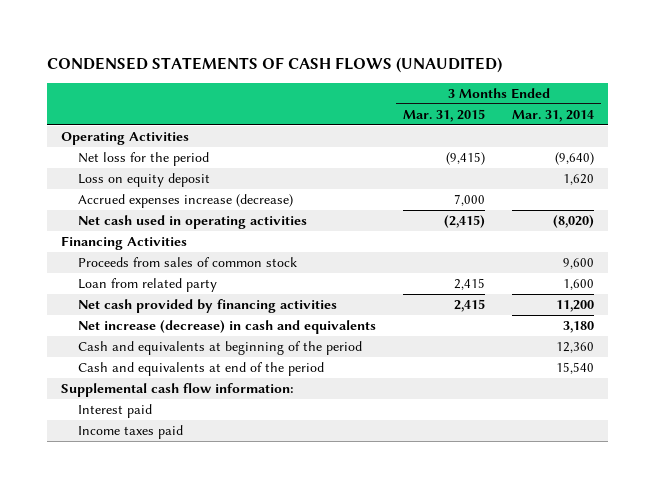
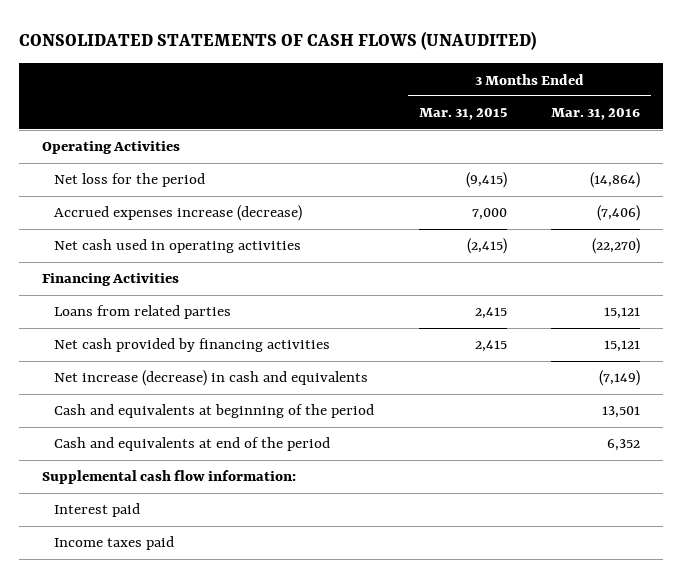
[47,56,503,73] CONDENSED STATEMENTS OF CASH FLOWS (UNAUDITED) -> [19,31,537,51] CONSOLIDATED STATEMENTS OF CASH FLOWS (UNAUDITED)
[512,109,595,122] Mar. 31, 2014 -> none
none -> [551,108,641,121] Mar. 31, 2016
[77,173,210,188] Loss on equity deposit -> none
[77,257,297,268] Proceeds from sales of common stock -> none
[77,278,217,293] Loan from related party -> [54,305,232,320] Loans from related parties

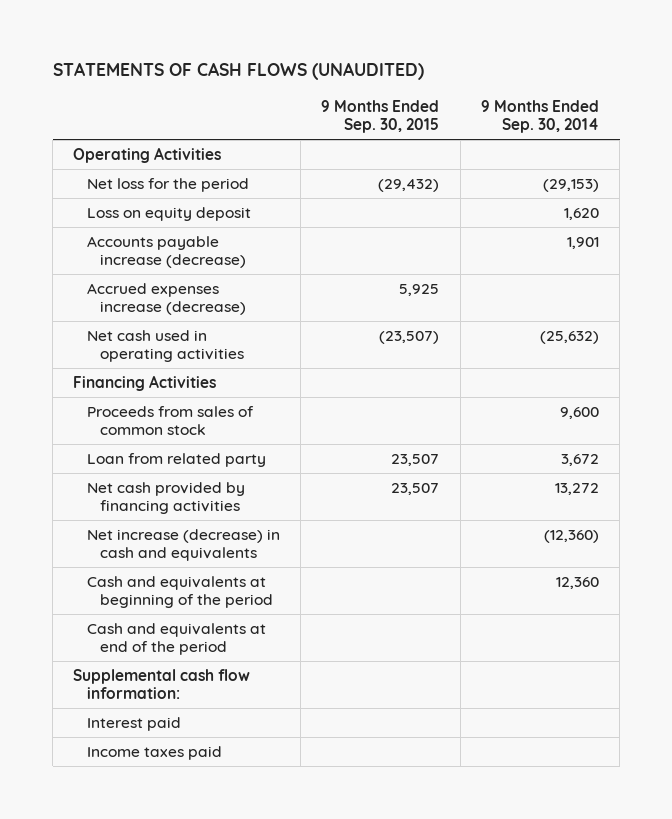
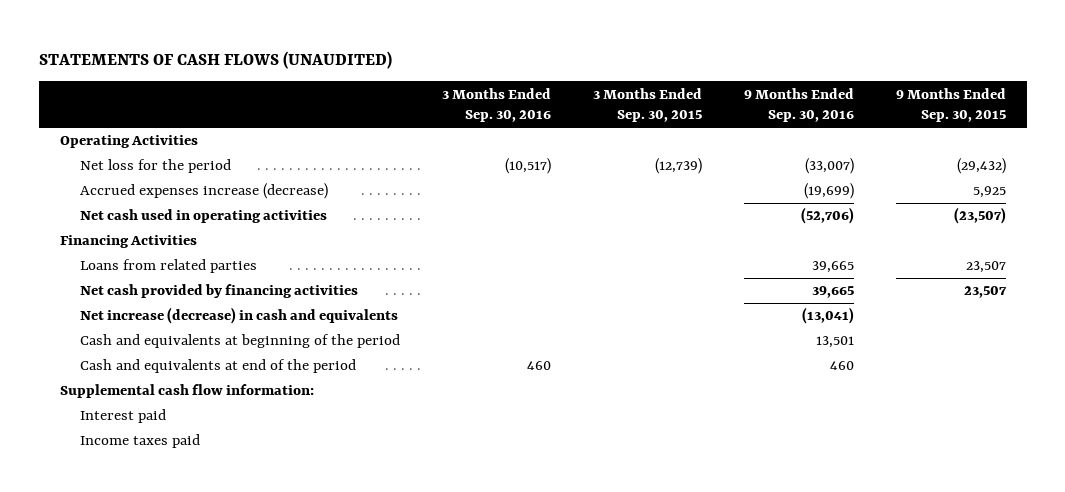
[480,99,599,133] 9 Months Ended Sep. 30, 2014 -> none
none -> [442,87,552,123] 3 Months Ended Sep. 30, 2016
none -> [593,87,703,123] 3 Months Ended Sep. 30, 2015
none -> [743,87,854,123] 9 Months Ended Sep. 30, 2016
[86,207,251,222] Loss on equity deposit -> none
[86,236,246,268] Accounts payable increase (decrease) -> none
[86,406,254,435] Proceeds from sales of common stock -> none
[86,453,266,468] Loan from related party -> [80,259,258,274] Loans from related parties

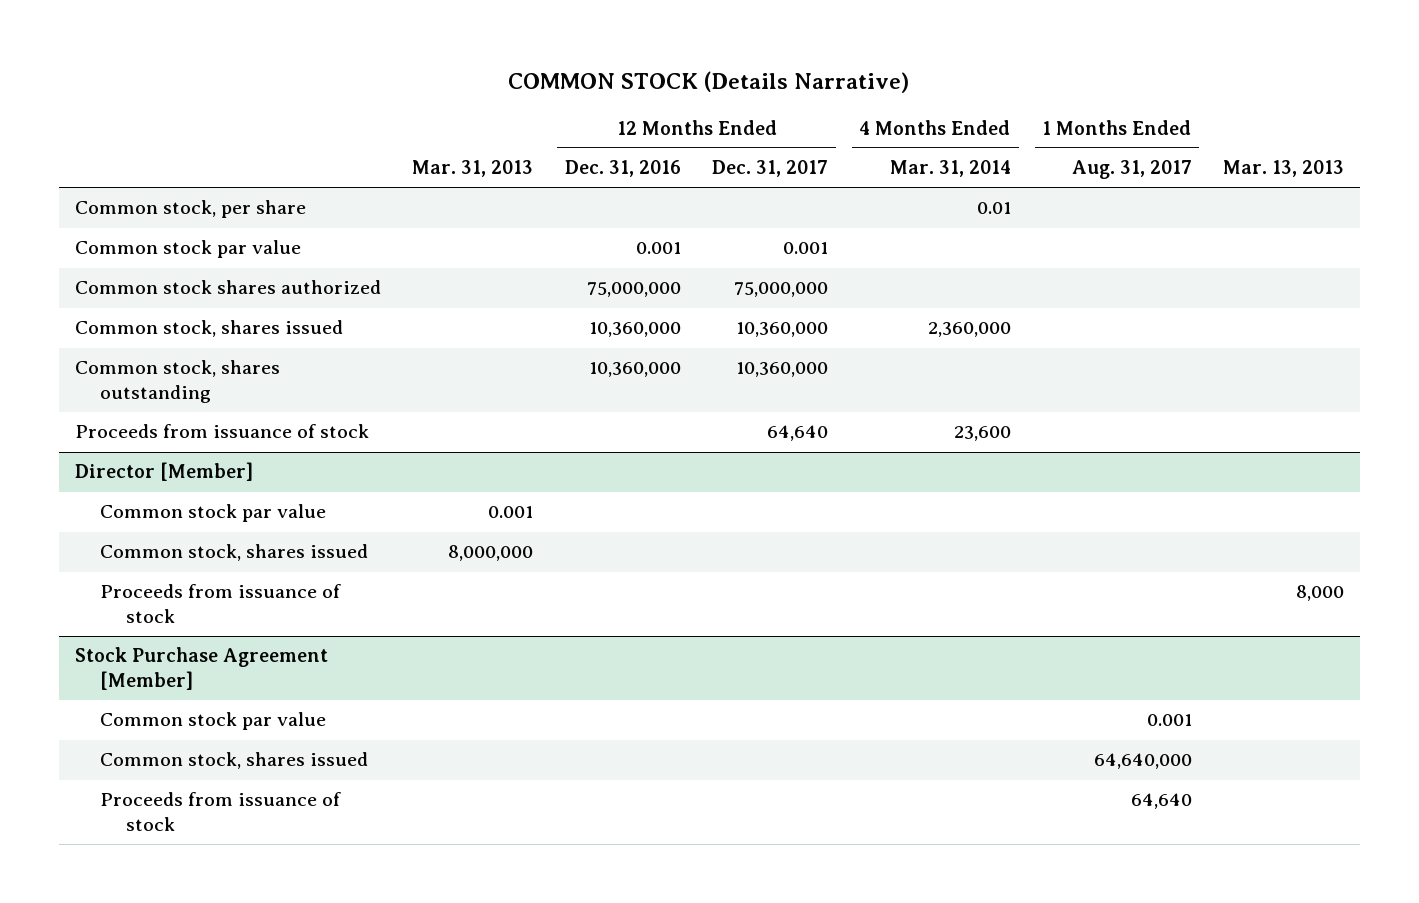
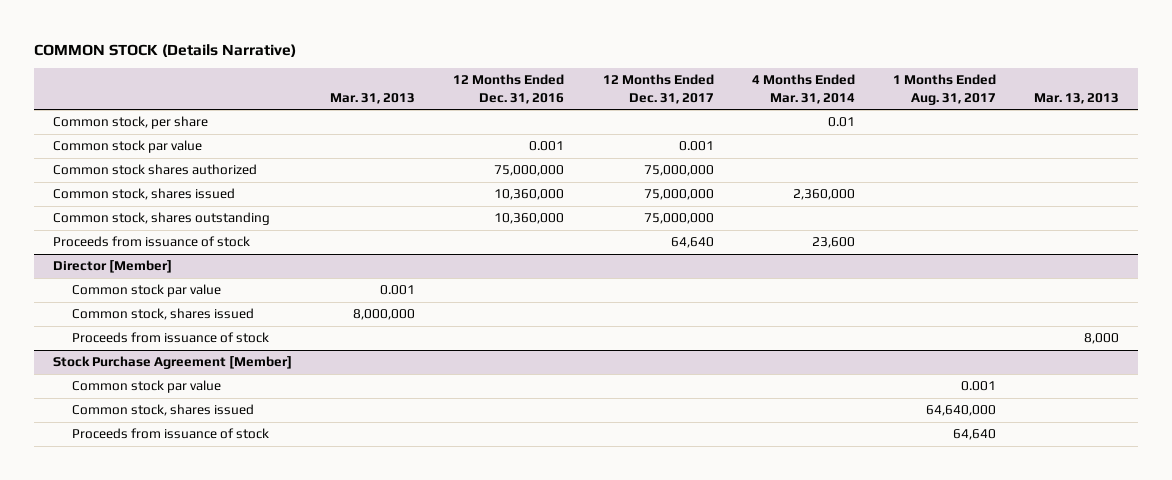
[736,322,829,338] 10,360,000 -> [643,189,714,201] 75,000,000
[736,362,829,378] 10,360,000 -> [643,213,714,225] 75,000,000

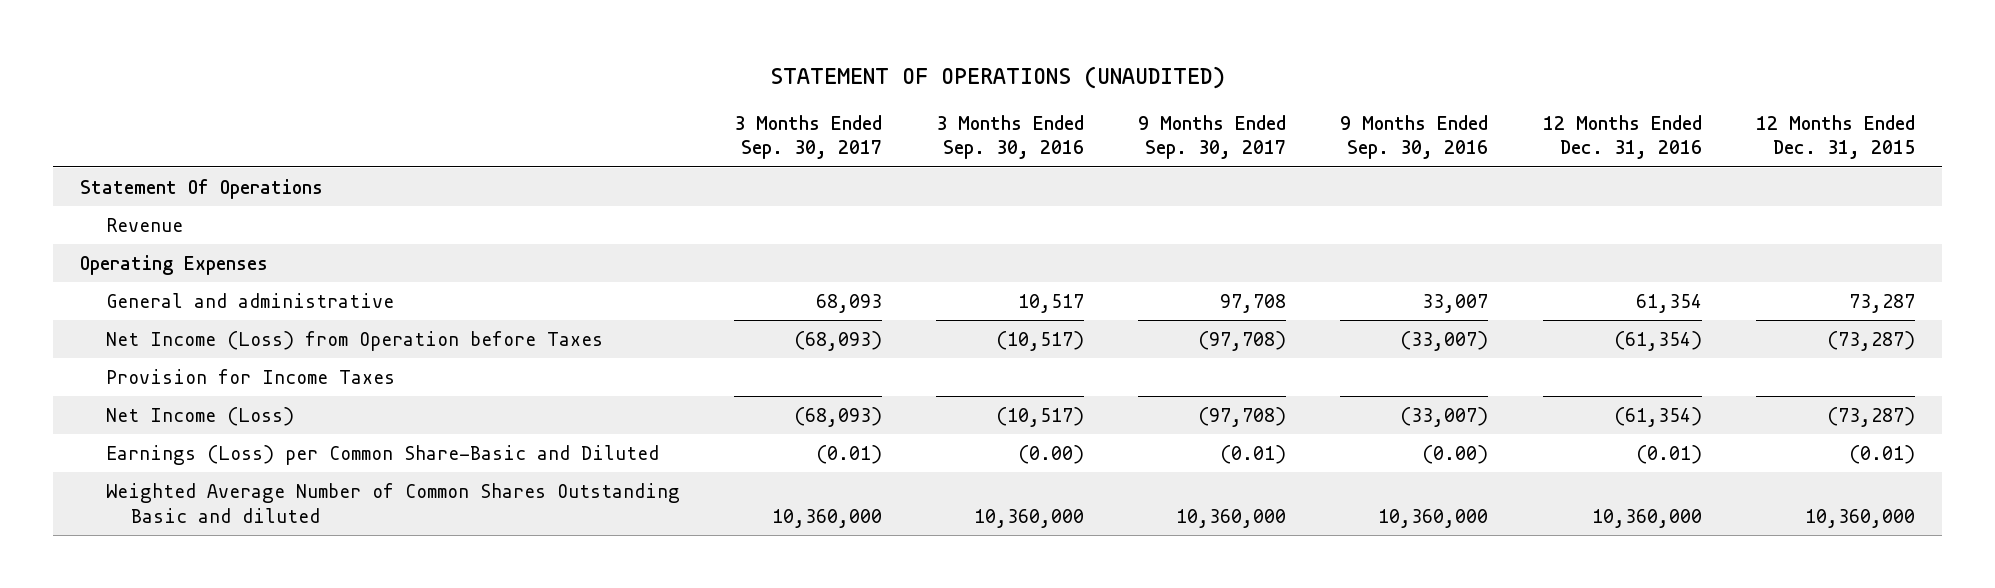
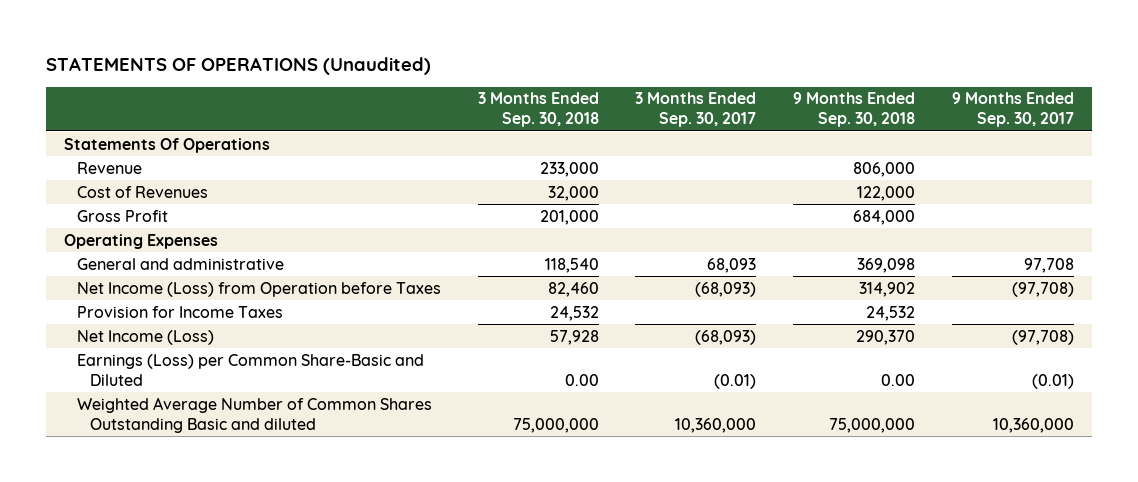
[769,65,1225,89] STATEMENT OF OPERATIONS (UNAUDITED) -> [45,56,431,75] STATEMENTS OF OPERATIONS (Unaudited)
[935,114,1084,160] 3 Months Ended Sep. 30, 2016 -> none
[1340,114,1489,160] 9 Months Ended Sep. 30, 2016 -> none
[1542,114,1702,160] 12 Months Ended Dec. 31, 2016 -> none
[1755,114,1915,160] 12 Months Ended Dec. 31, 2015 -> none
none -> [477,92,599,128] 3 Months Ended Sep. 30, 2018
none -> [793,92,916,128] 9 Months Ended Sep. 30, 2018
[80,178,324,199] Statement Of Operations -> [64,137,271,153] Statements Of Operations
none -> [76,185,208,198] Cost of Revenues
none -> [76,209,168,222] Gross Profit

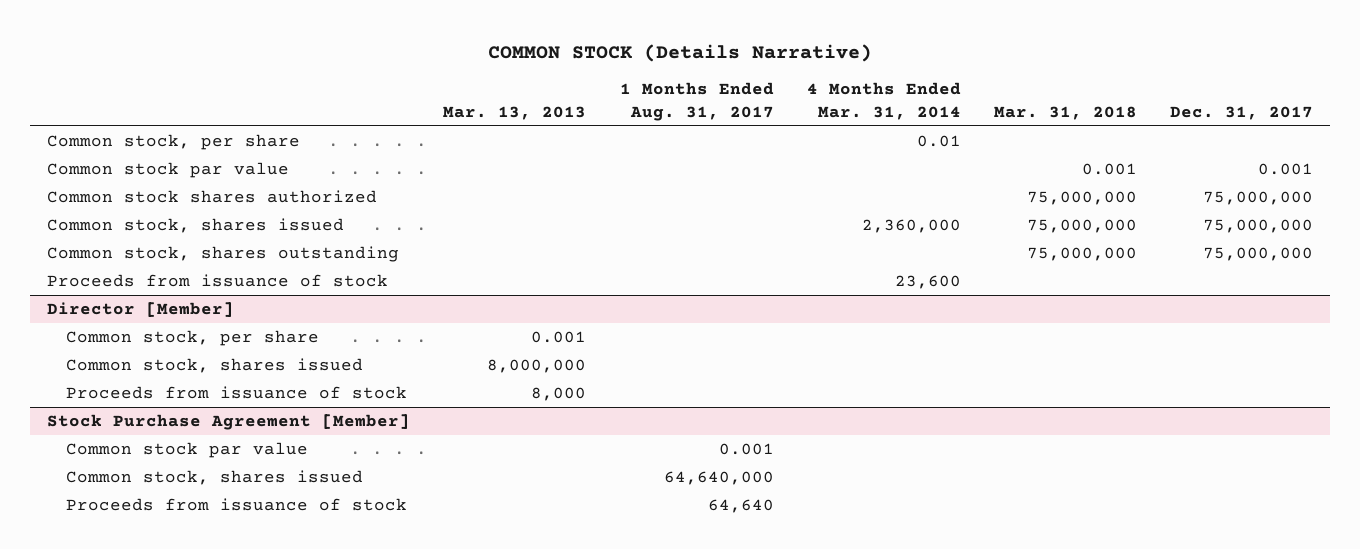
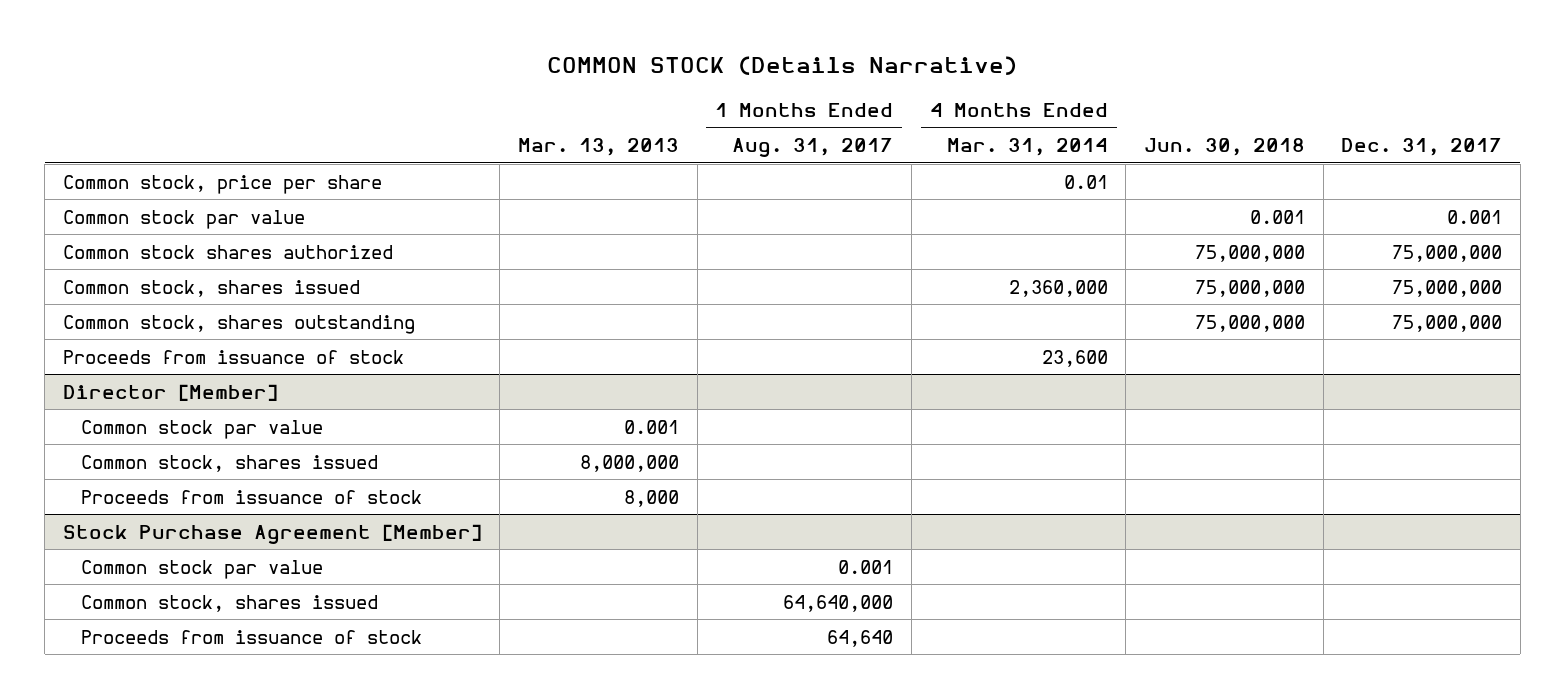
[994,105,1138,120] Mar. 31, 2018 -> none
none -> [1143,138,1305,157] Jun. 30, 2018
[46,134,300,151] Common stock, per share -> [62,174,382,194] Common stock, price per share
[65,330,319,347] Common stock, per share -> none
none -> [80,419,323,439] Common stock par value

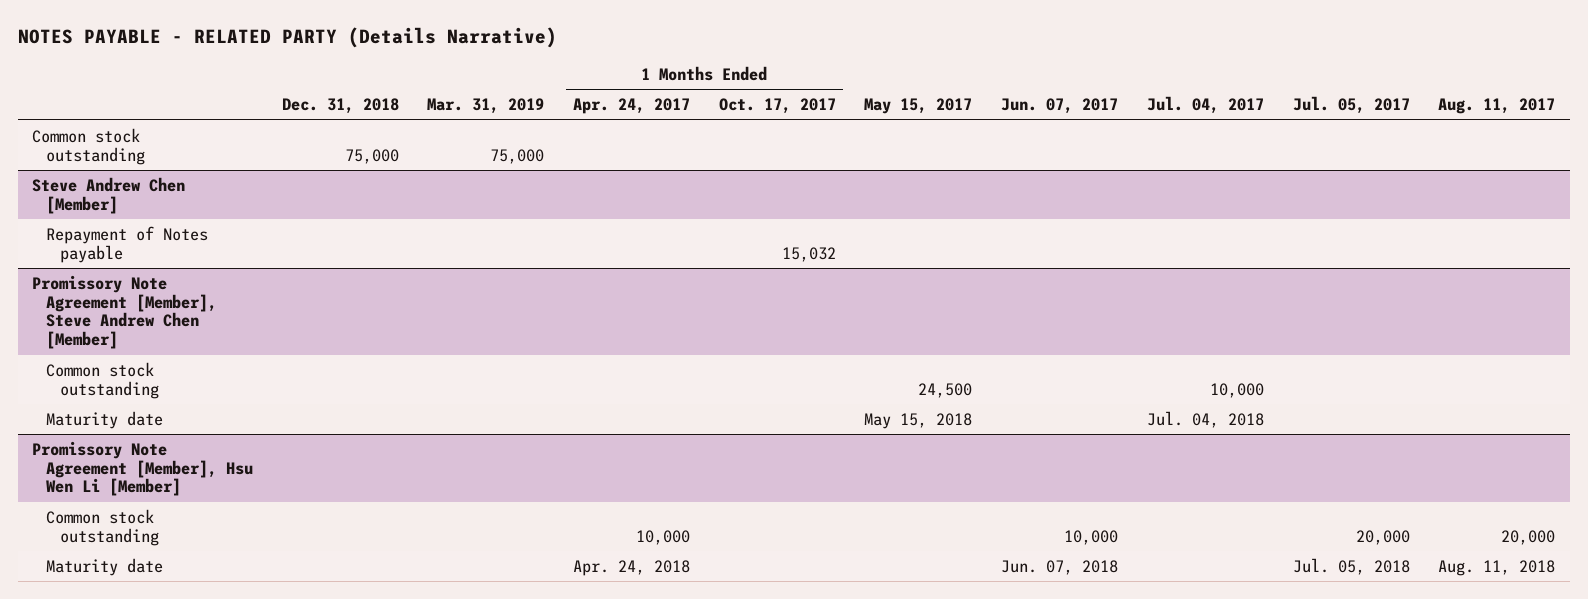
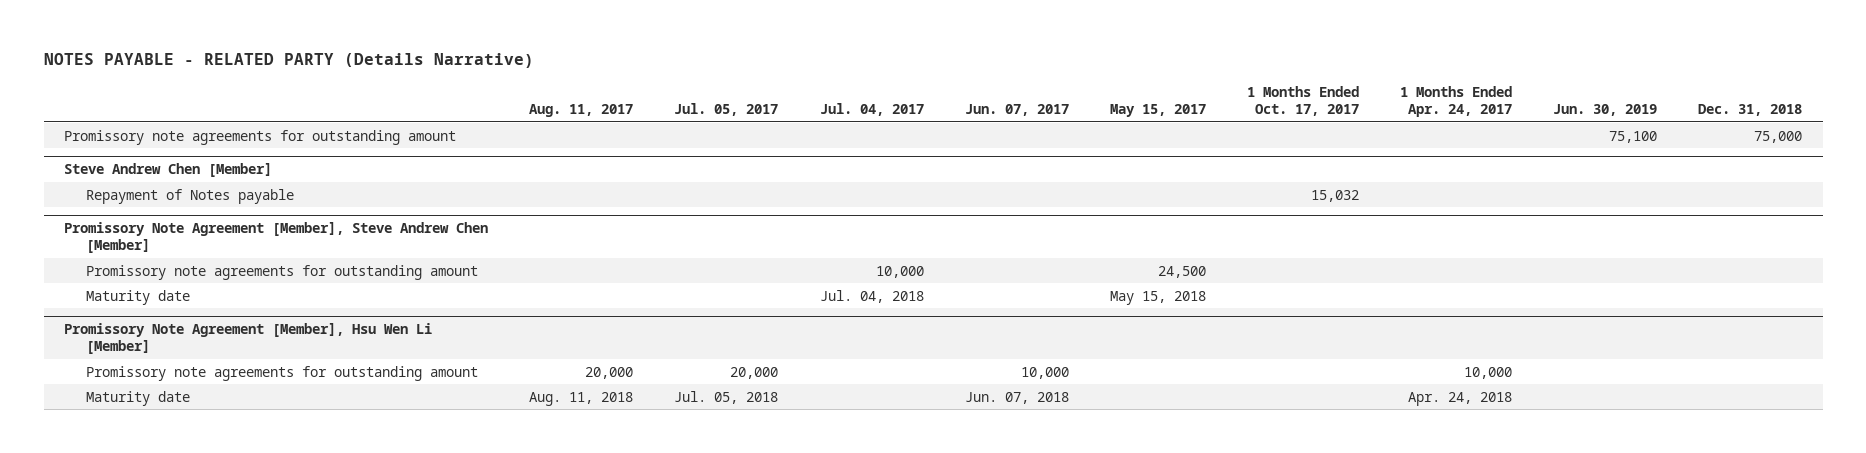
[427,98,545,115] Mar. 31, 2019 -> none
none -> [1553,104,1658,117] Jun. 30, 2019
[32,127,145,165] Common stock outstanding -> [64,129,457,145] Promissory note agreements for outstanding amount
[45,361,159,399] Common stock outstanding -> [86,264,479,280] Promissory note agreements for outstanding amount
[45,508,159,546] Common stock outstanding -> [86,365,479,381] Promissory note agreements for outstanding amount

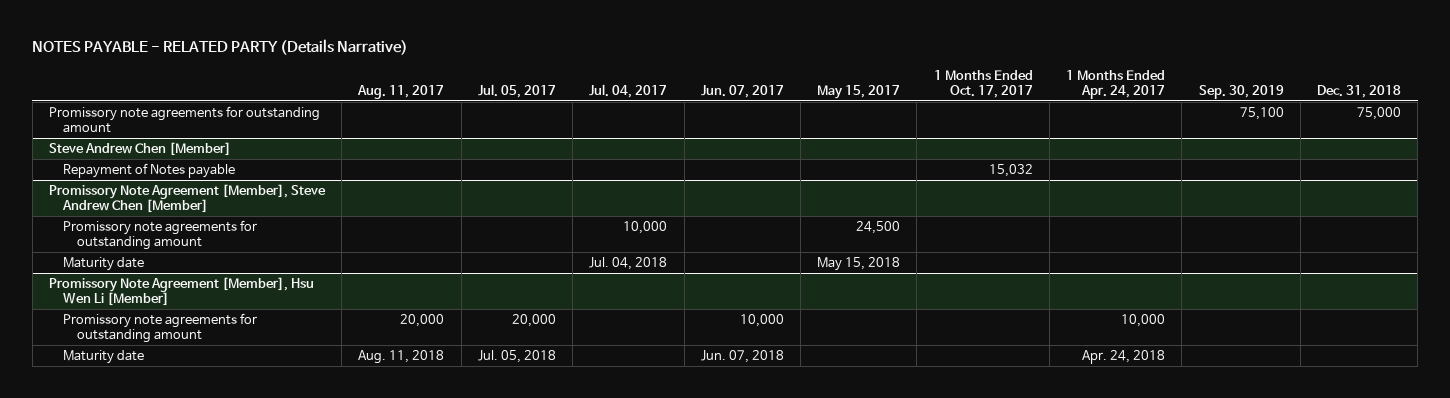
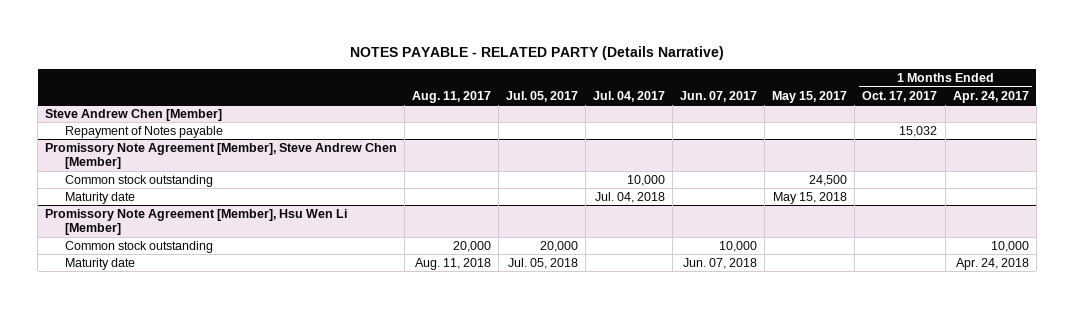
[1198,85,1284,100] Sep. 30, 2019 -> none
[1317,85,1402,99] Dec. 31, 2018 -> none
[48,105,320,134] Promissory note agreements for outstanding amount -> none
[63,219,258,251] Promissory note agreements for outstanding amount -> [64,174,213,187] Common stock outstanding
[63,312,258,344] Promissory note agreements for outstanding amount -> [64,240,213,253] Common stock outstanding

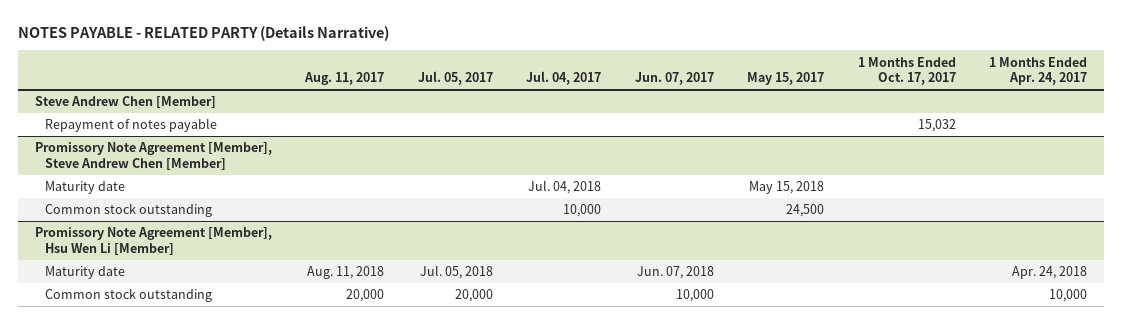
[64,125,223,138] Repayment of Notes payable -> [44,118,217,133] Repayment of notes payable
[64,174,213,187] Common stock outstanding -> [44,203,212,218] Common stock outstanding
[64,240,213,253] Common stock outstanding -> [44,288,212,303] Common stock outstanding

